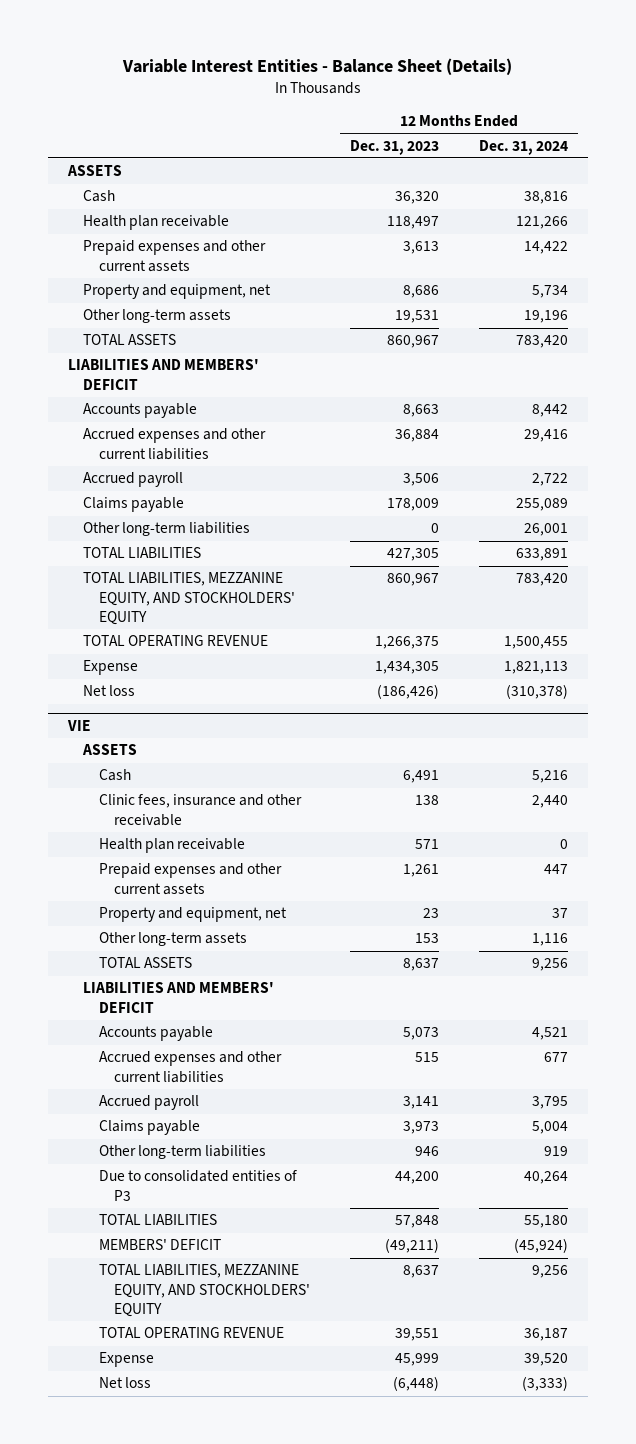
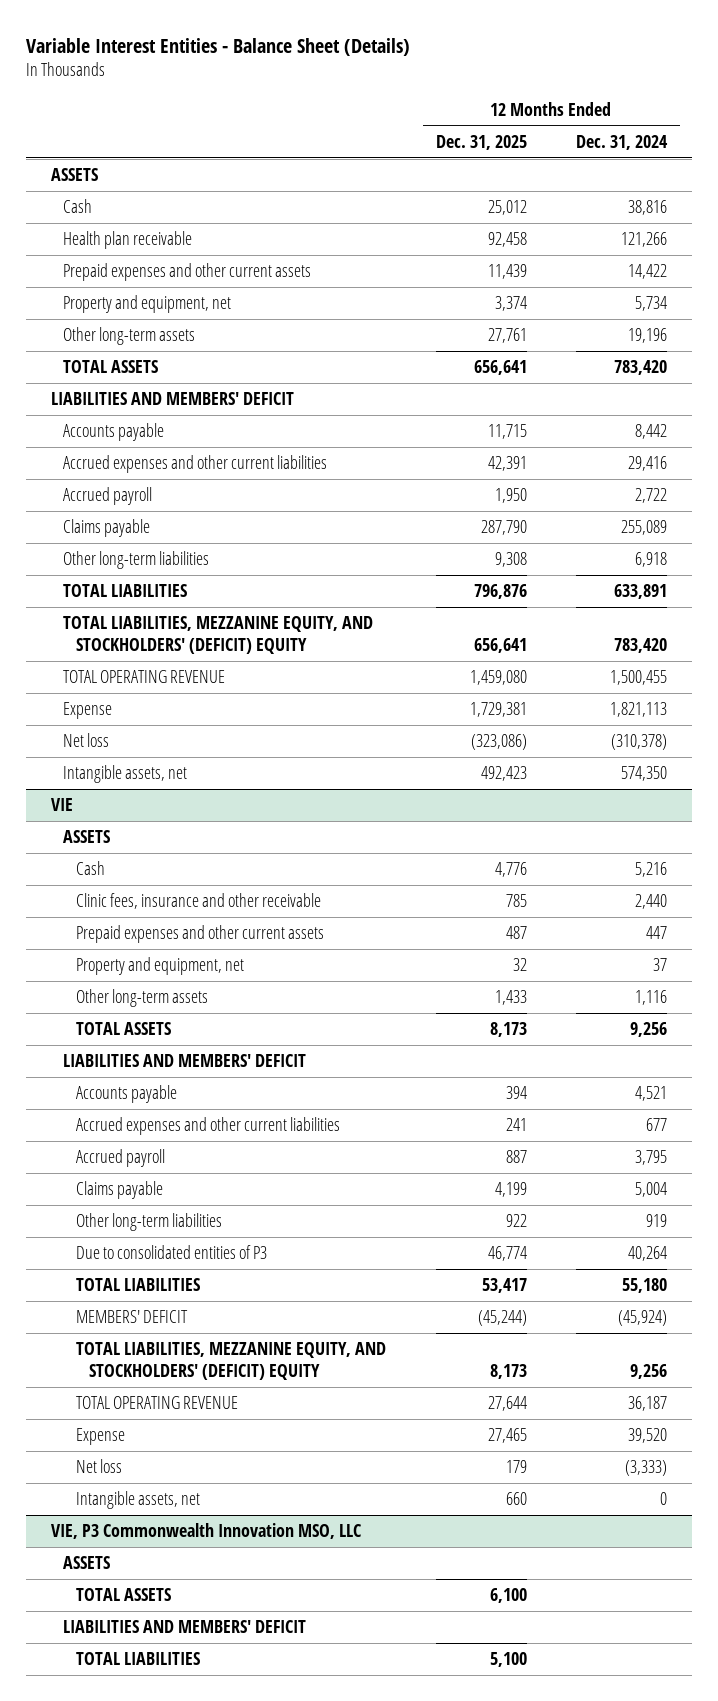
[349,139,439,155] Dec. 31, 2023 -> none
none -> [435,134,527,150] Dec. 31, 2025
[523,523,568,537] 26,001 -> [635,552,668,568] 6,918
[83,572,295,625] TOTAL LIABILITIES, MEZZANINE EQUITY, AND STOCKHOLDERS' EQUITY -> [63,616,374,655] TOTAL LIABILITIES, MEZZANINE EQUITY, AND STOCKHOLDERS' (DEFICIT) EQUITY
none -> [63,765,188,784] Intangible assets, net
[98,838,245,854] Health plan receivable -> none
[98,1264,310,1317] TOTAL LIABILITIES, MEZZANINE EQUITY, AND STOCKHOLDERS' EQUITY -> [76,1342,387,1381] TOTAL LIABILITIES, MEZZANINE EQUITY, AND STOCKHOLDERS' (DEFICIT) EQUITY
none -> [76,1491,201,1510] Intangible assets, net
none -> [50,1523,361,1540] VIE, P3 Commonwealth Innovation MSO, LLC
none -> [63,1556,111,1570] ASSETS
none -> [76,1588,172,1602] TOTAL ASSETS
none -> [63,1620,307,1634] LIABILITIES AND MEMBERS' DEFICIT
none -> [76,1652,201,1666] TOTAL LIABILITIES

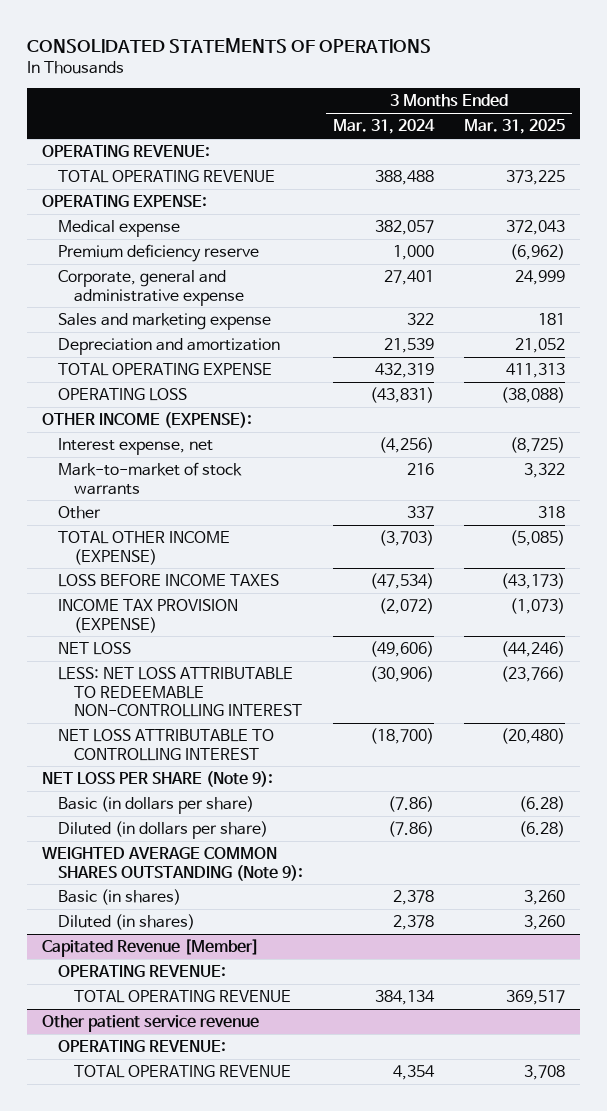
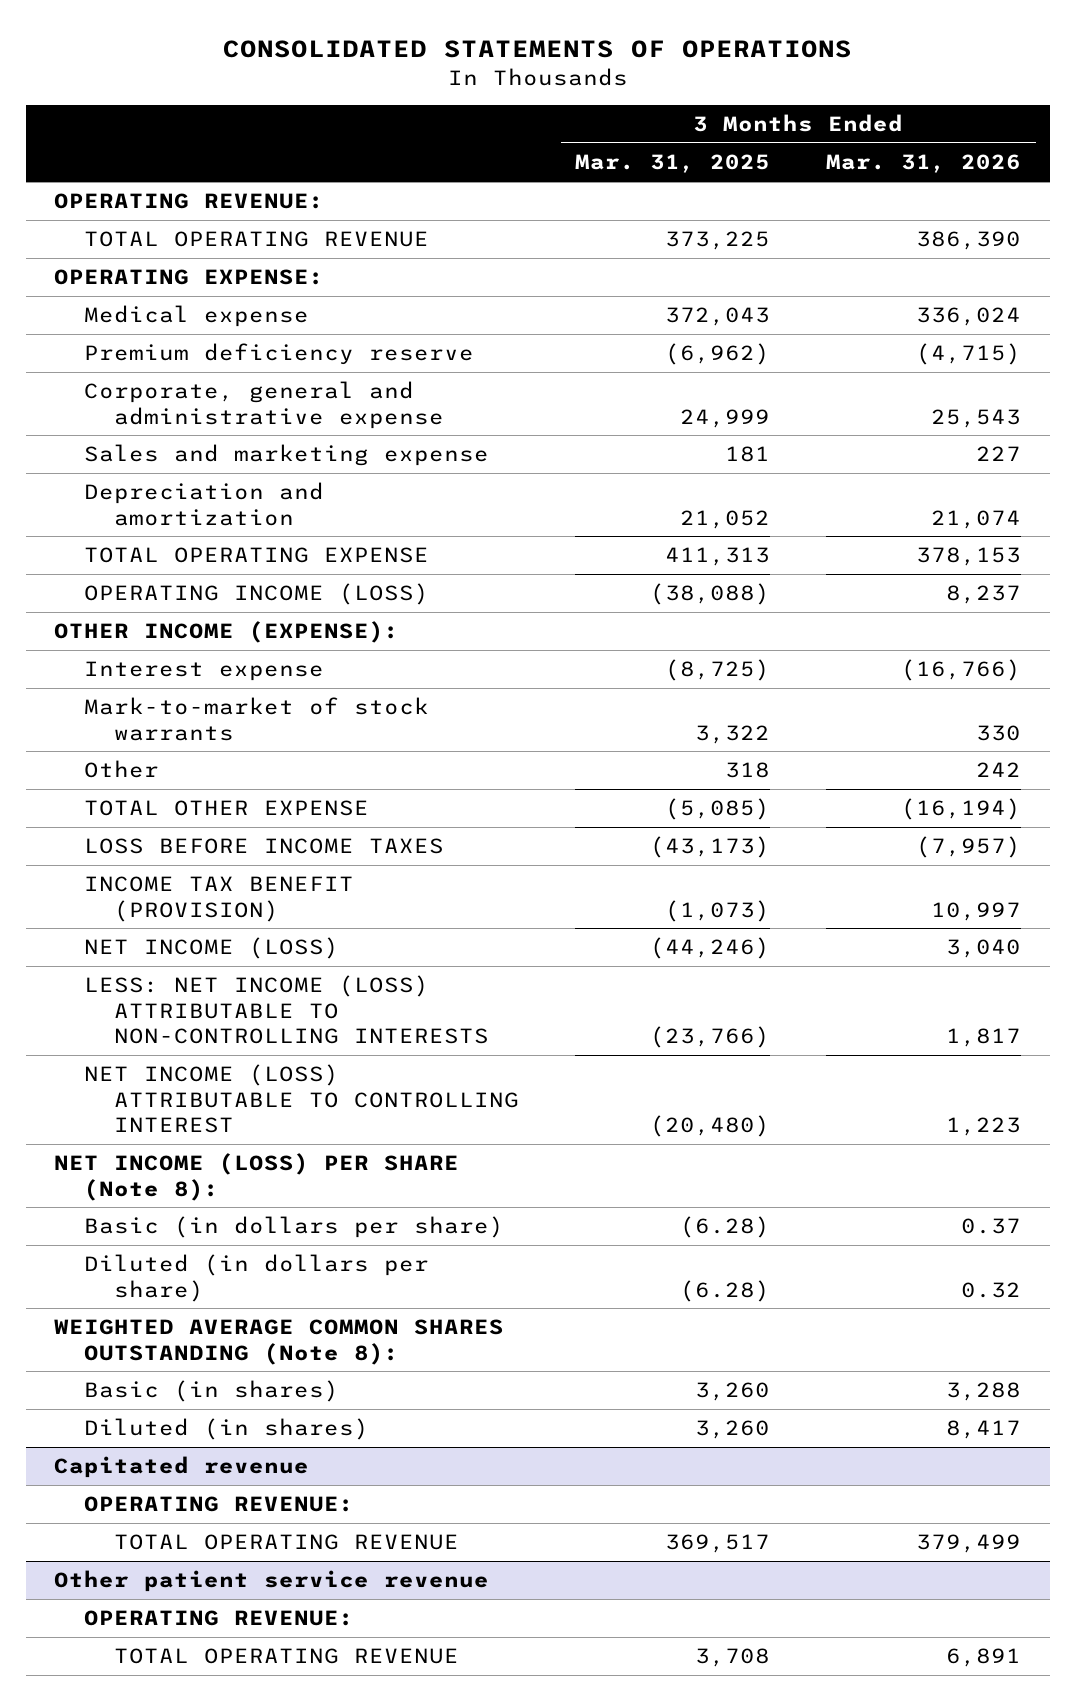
[333,119,436,135] Mar. 31, 2024 -> none
none -> [826,154,1022,174] Mar. 31, 2026
[58,388,188,402] OPERATING LOSS -> [83,583,429,606] OPERATING INCOME (LOSS)
[58,438,214,456] Interest expense, net -> [83,661,324,682] Interest expense
[58,531,231,565] TOTAL OTHER INCOME (EXPENSE) -> [83,800,369,817] TOTAL OTHER EXPENSE
[58,599,239,633] INCOME TAX PROVISION (EXPENSE) -> [83,876,354,922] INCOME TAX BENEFIT (PROVISION)
[58,642,132,656] NET LOSS -> [83,937,339,960] NET INCOME (LOSS)
[58,667,303,718] LESS: NET LOSS ATTRIBUTABLE TO REDEEMABLE NON-CONTROLLING INTEREST -> [83,975,489,1044] LESS: NET INCOME (LOSS) ATTRIBUTABLE TO NON-CONTROLLING INTERESTS
[58,729,275,761] NET LOSS ATTRIBUTABLE TO CONTROLLING INTEREST -> [83,1064,519,1133] NET INCOME (LOSS) ATTRIBUTABLE TO CONTROLLING INTEREST
[42,771,274,788] NET LOSS PER SHARE (Note 9): -> [53,1153,459,1201] NET INCOME (LOSS) PER SHARE (Note 8):
[42,847,304,881] WEIGHTED AVERAGE COMMON SHARES OUTSTANDING (Note 9): -> [53,1319,504,1365] WEIGHTED AVERAGE COMMON SHARES OUTSTANDING (Note 8):
[42,939,260,958] Capitated Revenue [Member] -> [53,1456,309,1479] Capitated revenue

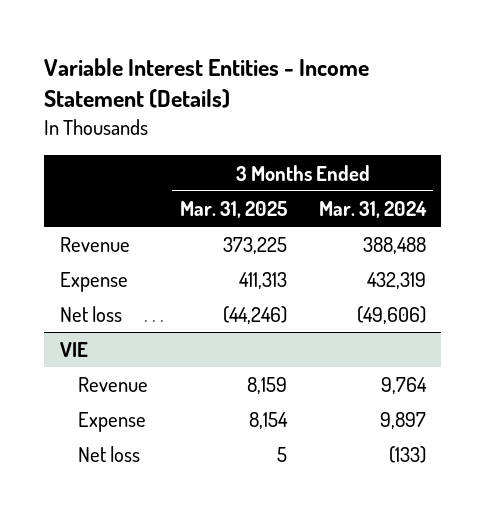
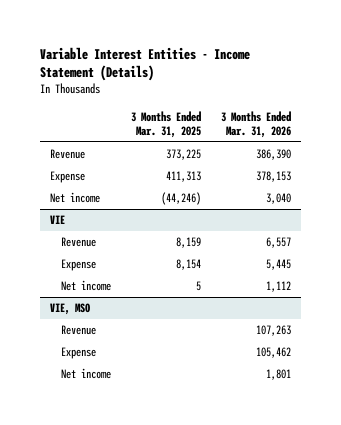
[318,201,427,219] Mar. 31, 2024 -> none
none -> [221,110,292,138] 3 Months Ended Mar. 31, 2026
[59,306,122,323] Net loss -> [50,192,101,204] Net income
[77,446,140,463] Net loss -> [61,280,112,292] Net income
none -> [50,303,91,316] VIE, MSO
none -> [61,325,97,336] Revenue
none -> [61,347,97,360] Expense
none -> [61,368,112,380] Net income

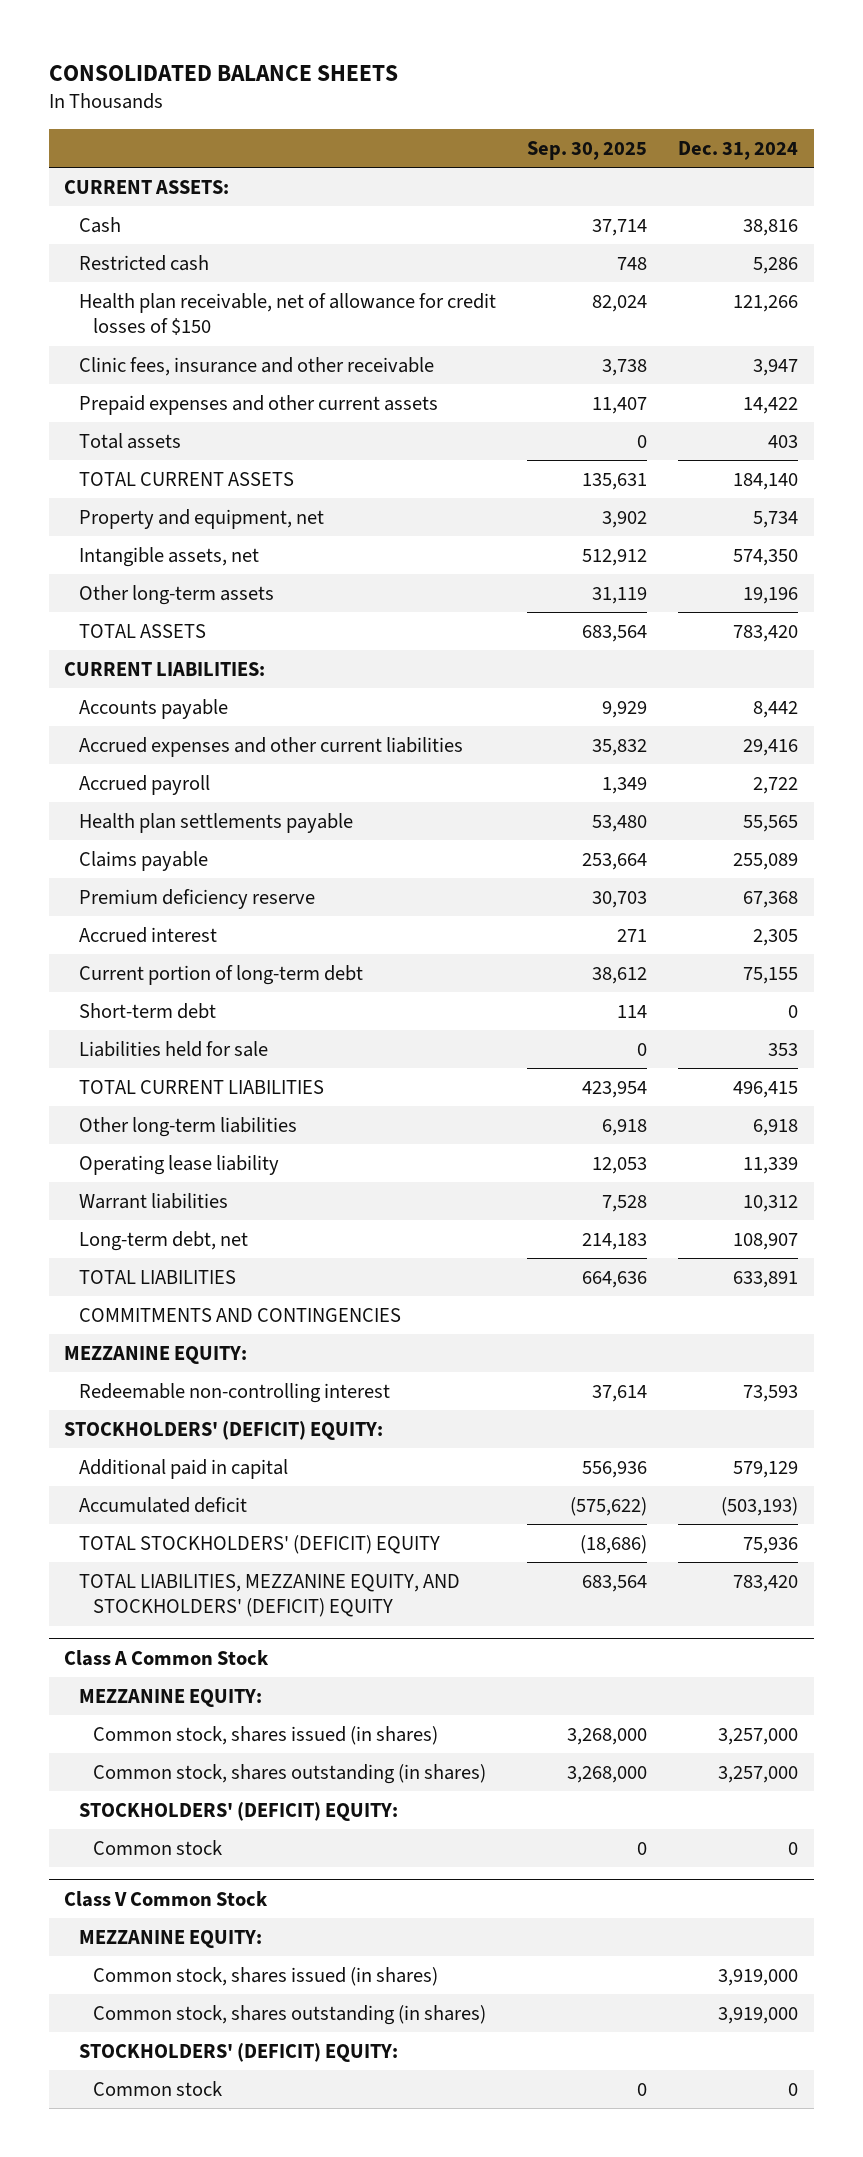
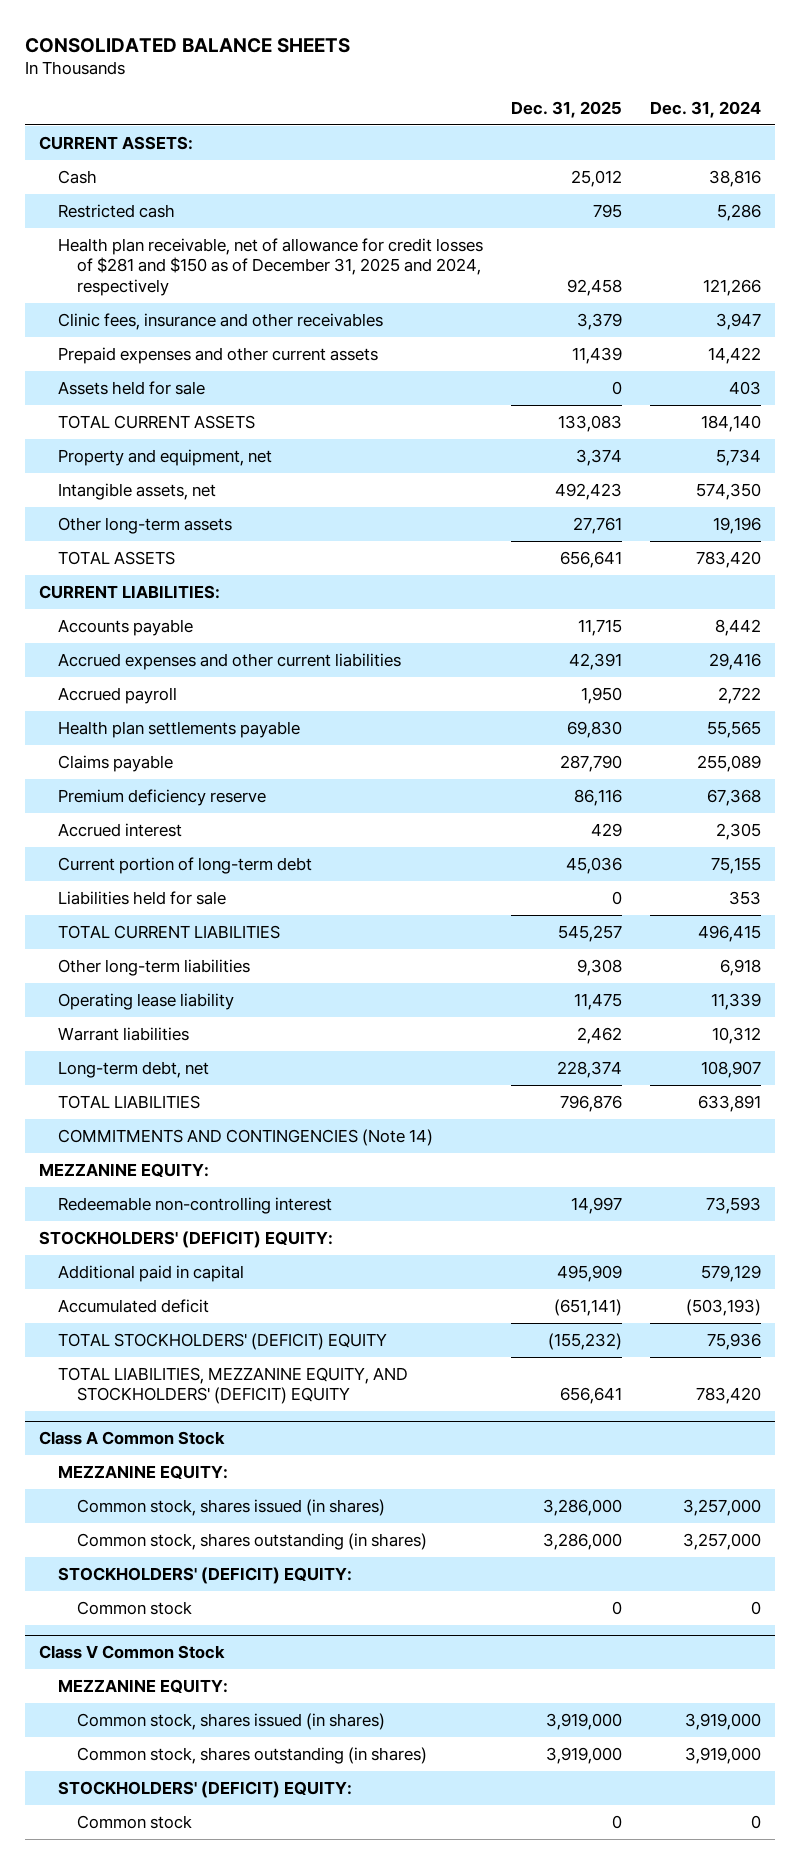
[527,140,648,160] Sep. 30, 2025 -> none
none -> [510,101,622,119] Dec. 31, 2025
[78,292,496,336] Health plan receivable, net of allowance for credit losses of $150 -> [57,237,483,297] Health plan receivable, net of allowance for credit losses of $281 and $150 as of December 31, 2025 and 2024, respectively
[78,356,434,376] Clinic fees, insurance and other receivable -> [57,312,383,330] Clinic fees, insurance and other receivables
[78,432,181,449] Total assets -> [57,380,205,395] Assets held for sale
[78,1002,216,1019] Short-term debt -> none
[78,1307,401,1322] COMMITMENTS AND CONTINGENCIES -> [57,1128,433,1146] COMMITMENTS AND CONTINGENCIES (Note 14)

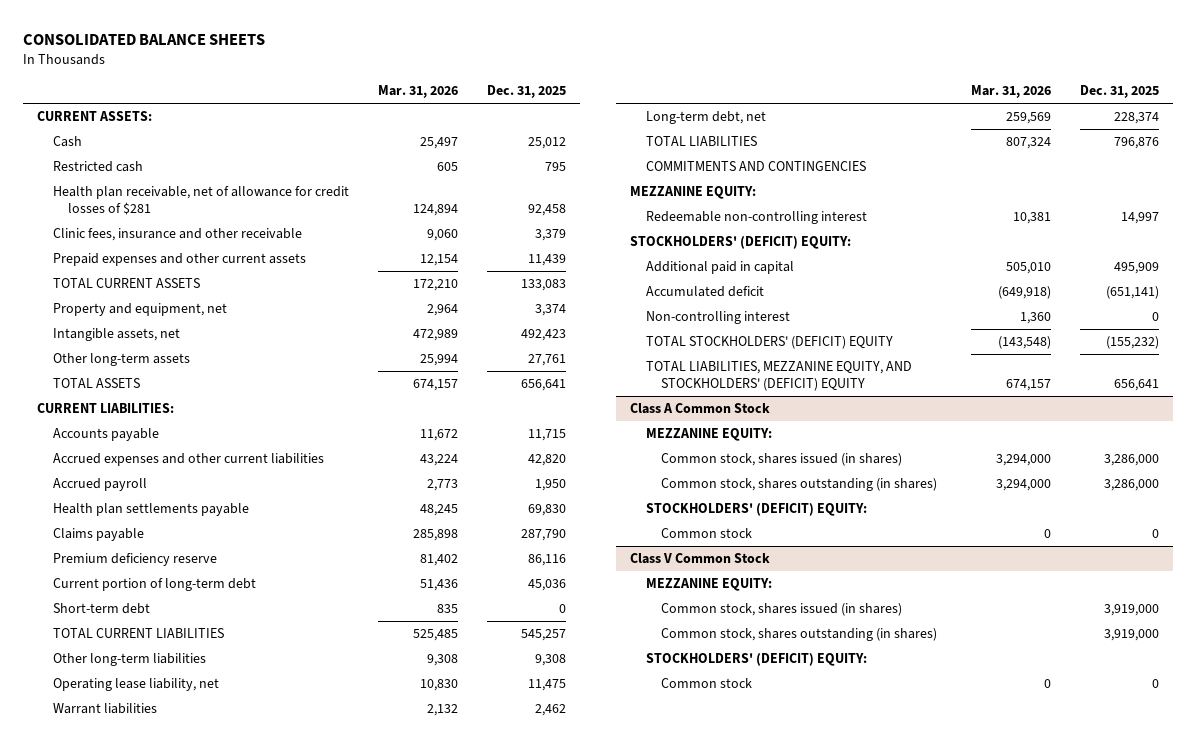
[649,101,761,119] Dec. 31, 2024 -> none
none -> [377,85,458,99] Mar. 31, 2026
[57,237,483,297] Health plan receivable, net of allowance for credit losses of $281 and $150 as of December 31, 2025 and 2024, respectively -> [52,186,349,216] Health plan receivable, net of allowance for credit losses of $281
[57,312,383,330] Clinic fees, insurance and other receivables -> [52,228,302,242] Clinic fees, insurance and other receivable
[57,380,205,395] Assets held for sale -> none
[568,652,622,670] 42,391 -> [527,454,566,467] 42,820
[57,822,182,837] Accrued interest -> none
[57,890,226,905] Liabilities held for sale -> none
none -> [52,603,150,615] Short-term debt
[57,992,234,1010] Operating lease liability -> [52,678,219,692] Operating lease liability, net
[57,1128,433,1146] COMMITMENTS AND CONTINGENCIES (Note 14) -> [645,161,866,172] COMMITMENTS AND CONTINGENCIES
none -> [645,311,790,325] Non-controlling interest

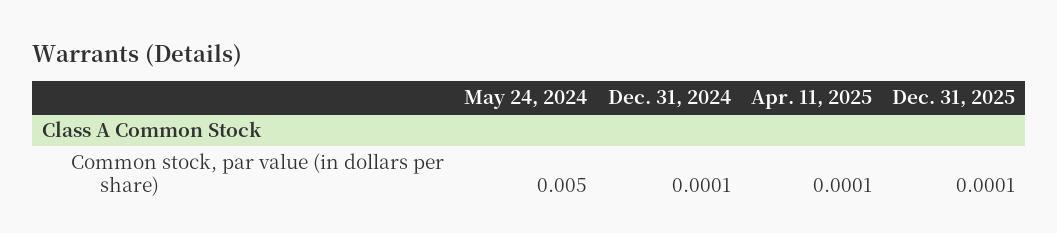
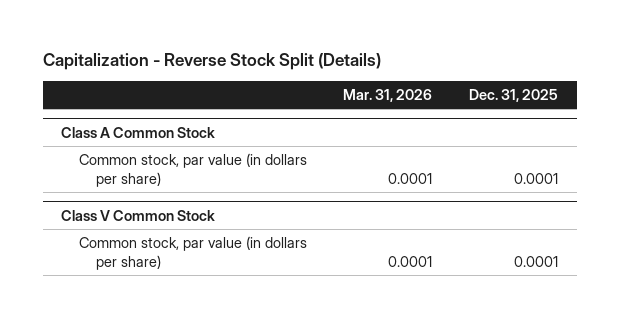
[31,43,242,67] Warrants (Details) -> [43,52,382,70] Capitalization - Reverse Stock Split (Details)
[464,89,588,109] May 24, 2024 -> none
[607,89,731,108] Dec. 31, 2024 -> none
[750,89,872,109] Apr. 11, 2025 -> none
none -> [343,88,433,102] Mar. 31, 2026
none -> [61,209,216,221] Class V Common Stock
none -> [78,236,307,270] Common stock, par value (in dollars per share)

